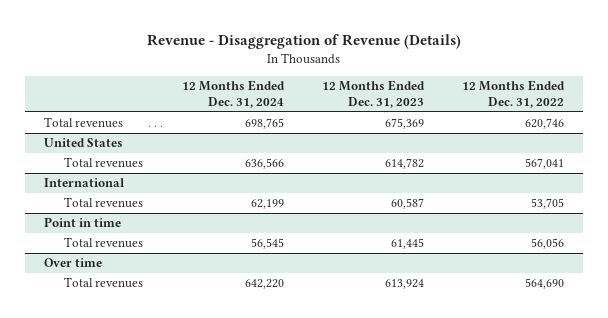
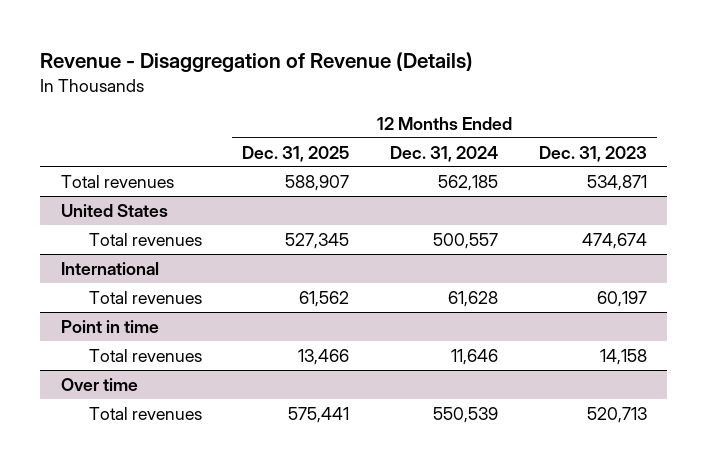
[462,80,566,109] 12 Months Ended Dec. 31, 2022 -> none
none -> [242,145,350,162] Dec. 31, 2025
[244,118,284,130] 698,765 -> [438,174,499,191] 562,185
[384,118,424,130] 675,369 -> [586,174,647,191] 534,871
[244,158,284,170] 636,566 -> [433,232,499,249] 500,557
[384,158,424,170] 614,782 -> [581,232,647,249] 474,674
[250,199,284,210] 62,199 -> [448,290,499,307] 61,628
[390,198,424,210] 60,587 -> [596,290,647,307] 60,197
[250,238,284,250] 56,545 -> [451,348,499,365] 11,646
[390,238,424,250] 61,445 -> [599,348,647,365] 14,158
[244,279,284,290] 642,220 -> [433,406,499,423] 550,539
[384,279,424,290] 613,924 -> [586,406,647,423] 520,713

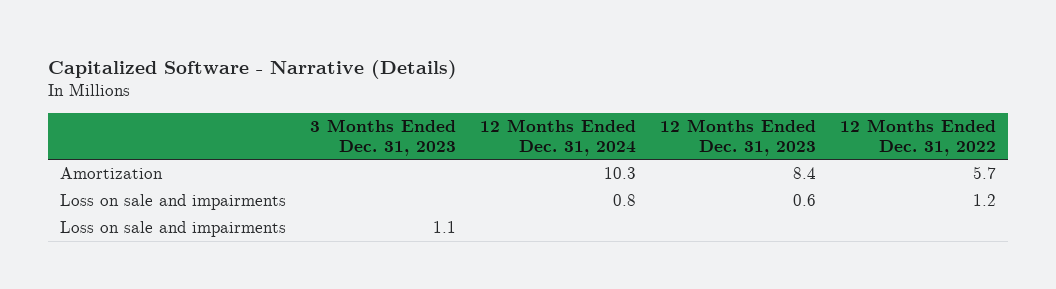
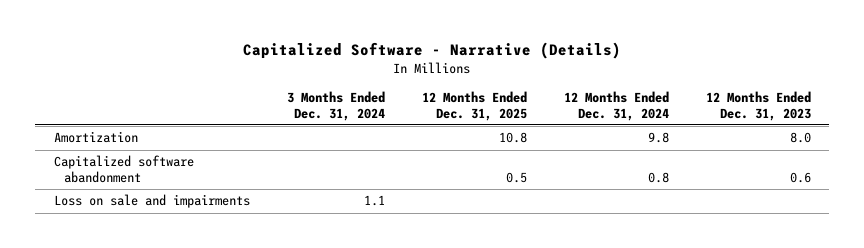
[309,118,456,156] 3 Months Ended Dec. 31, 2023 -> none
[840,118,997,156] 12 Months Ended Dec. 31, 2022 -> none
none -> [286,90,385,121] 3 Months Ended Dec. 31, 2024
none -> [421,90,527,121] 12 Months Ended Dec. 31, 2025
[604,166,637,179] 10.3 -> [647,132,669,144] 9.8
[793,166,817,179] 8.4 -> [789,132,811,144] 8.0
[59,193,286,210] Loss on sale and impairments -> [53,155,194,184] Capitalized software abandonment

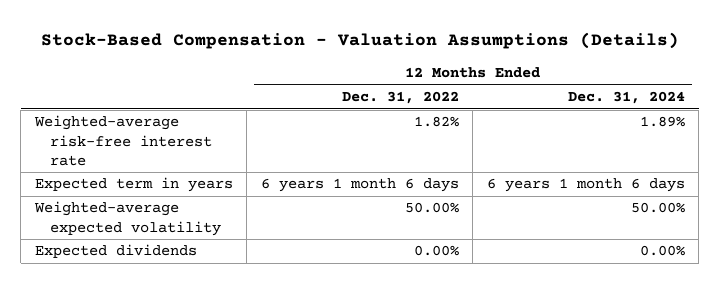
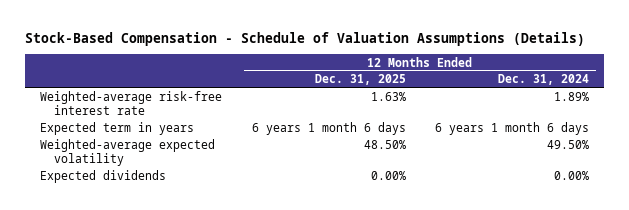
[40,32,679,50] Stock-Based Compensation - Valuation Assumptions (Details) -> [25,31,586,46] Stock-Based Compensation - Schedule of Valuation Assumptions (Details)
[341,91,459,105] Dec. 31, 2022 -> none
none -> [314,74,406,86] Dec. 31, 2025
[630,202,685,214] 50.00% -> [546,140,589,150] 49.50%

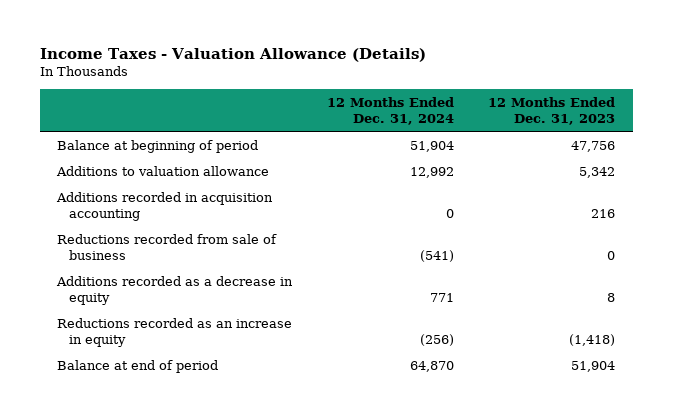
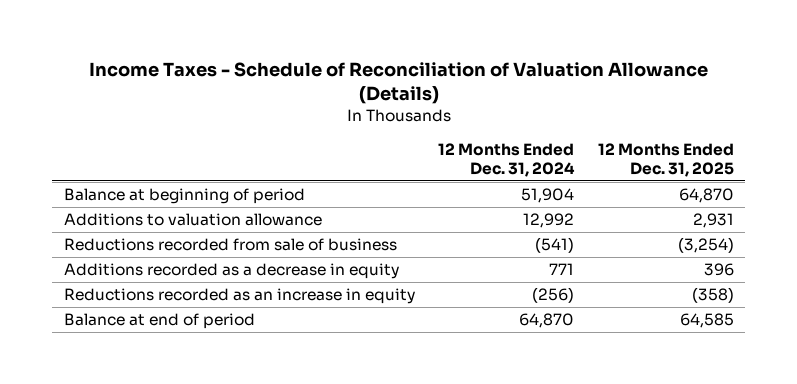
[39,48,426,63] Income Taxes - Valuation Allowance (Details) -> [88,62,708,105] Income Taxes - Schedule of Reconciliation of Valuation Allowance (Details)
[488,96,616,125] 12 Months Ended Dec. 31, 2023 -> none
none -> [597,143,734,177] 12 Months Ended Dec. 31, 2025
[56,191,274,221] Additions recorded in acquisition accounting -> none

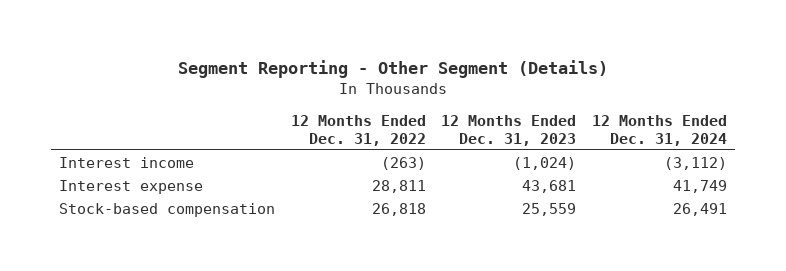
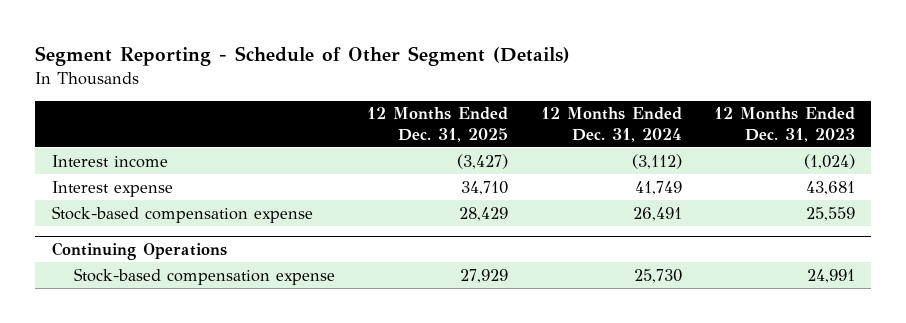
[178,60,609,79] Segment Reporting - Other Segment (Details) -> [35,46,571,67] Segment Reporting - Schedule of Other Segment (Details)
[290,115,426,146] 12 Months Ended Dec. 31, 2022 -> none
none -> [367,107,509,142] 12 Months Ended Dec. 31, 2025
[58,202,275,217] Stock-based compensation -> [51,205,313,223] Stock-based compensation expense
none -> [51,241,227,260] Continuing Operations
none -> [73,267,335,285] Stock-based compensation expense

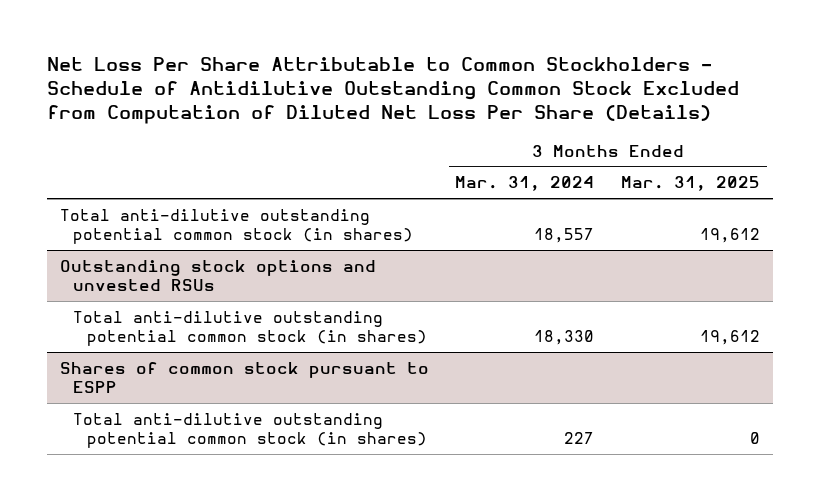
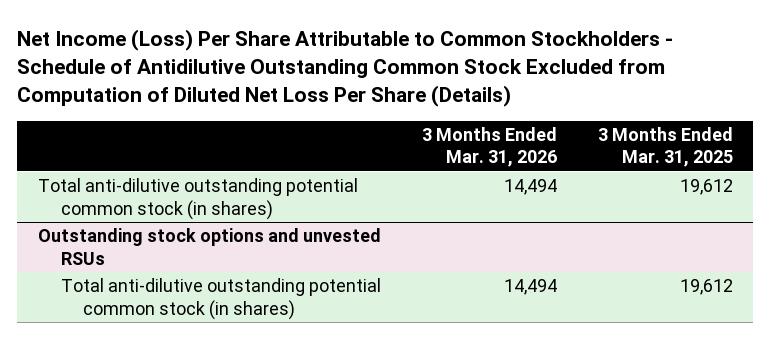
[46,56,739,125] Net Loss Per Share Attributable to Common Stockholders - Schedule of Antidilutive Outstanding Common Stock Excluded from Computation of Diluted Net Loss Per Share (Details) -> [17,28,674,108] Net Income (Loss) Per Share Attributable to Common Stockholders - Schedule of Antidilutive Outstanding Common Stock Excluded from Computation of Diluted Net Loss Per Share (Details)
[455,176,595,192] Mar. 31, 2024 -> none
none -> [421,126,557,168] 3 Months Ended Mar. 31, 2026
[59,361,429,393] Shares of common stock pursuant to ESPP -> none
[73,412,427,448] Total anti-dilutive outstanding potential common stock (in shares) -> none

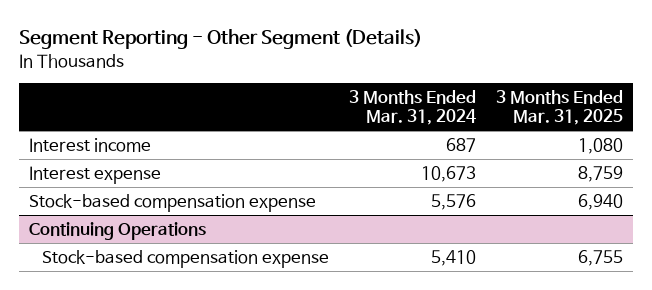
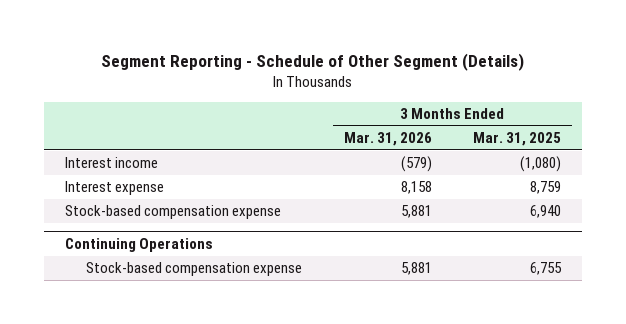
[18,29,422,50] Segment Reporting - Other Segment (Details) -> [101,53,525,72] Segment Reporting - Schedule of Other Segment (Details)
[348,90,476,126] 3 Months Ended Mar. 31, 2024 -> none
none -> [343,132,432,147] Mar. 31, 2026
[578,137,624,154] 1,080 -> [520,156,562,173] (1,080)

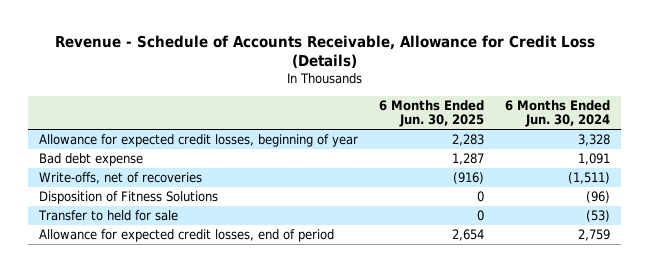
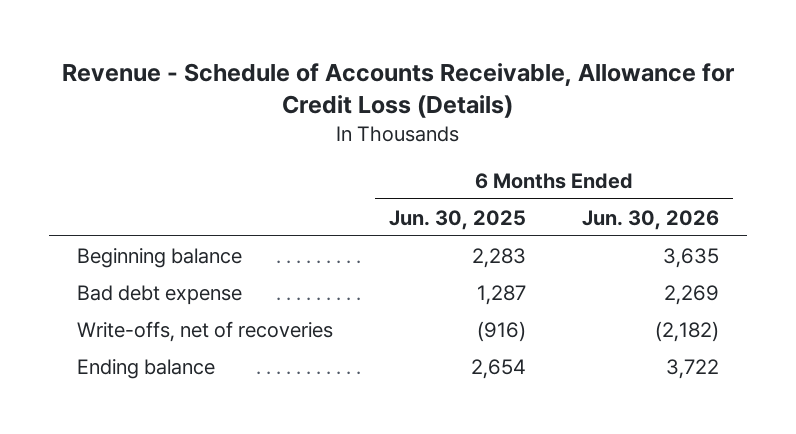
[505,99,611,128] 6 Months Ended Jun. 30, 2024 -> none
none -> [581,209,719,230] Jun. 30, 2026
[38,134,358,148] Allowance for expected credit losses, beginning of year -> [77,247,243,268] Beginning balance
[38,191,218,205] Disposition of Fitness Solutions -> none
[37,210,178,222] Transfer to held for sale -> none
[38,229,334,243] Allowance for expected credit losses, end of period -> [77,358,216,379] Ending balance

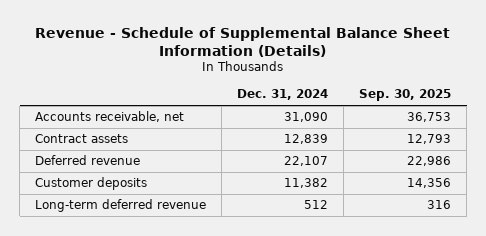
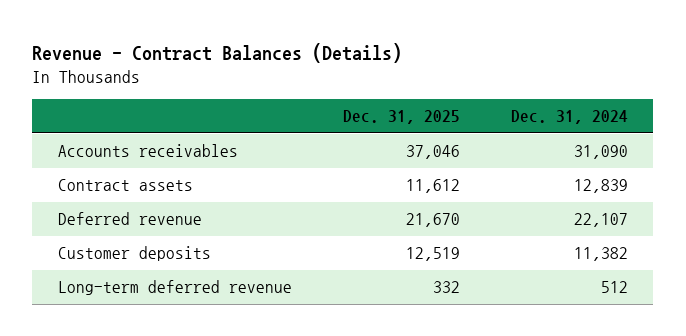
[35,26,451,57] Revenue - Schedule of Supplemental Balance Sheet Information (Details) -> [32,42,403,63] Revenue - Contract Balances (Details)
[359,89,452,102] Sep. 30, 2025 -> none
none -> [342,110,460,125] Dec. 31, 2025
[35,111,185,123] Accounts receivable, net -> [57,144,238,158] Accounts receivables

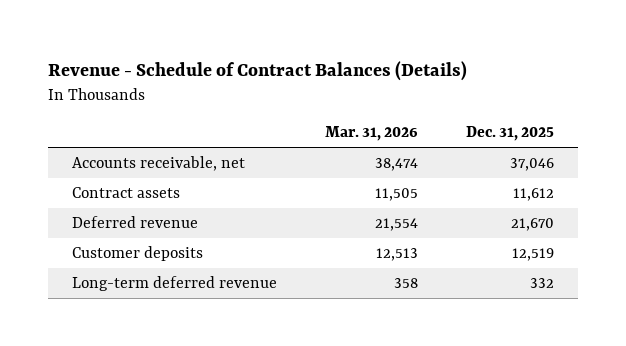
[32,42,403,63] Revenue - Contract Balances (Details) -> [48,60,468,81] Revenue - Schedule of Contract Balances (Details)
[510,110,628,125] Dec. 31, 2024 -> none
none -> [325,126,419,142] Mar. 31, 2026
[57,144,238,158] Accounts receivables -> [72,155,246,171] Accounts receivable, net

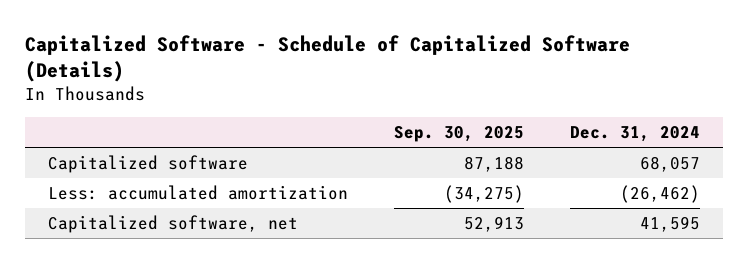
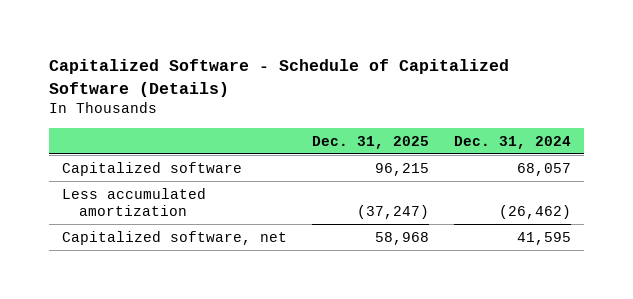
[394,125,525,142] Sep. 30, 2025 -> none
none -> [311,135,429,149] Dec. 31, 2025
[48,185,349,201] Less: accumulated amortization -> [61,187,206,217] Less accumulated amortization

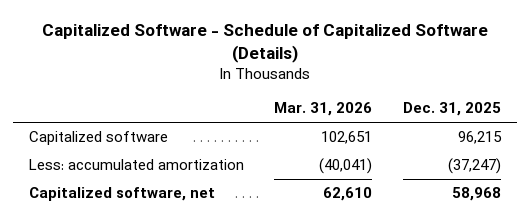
[454,135,572,149] Dec. 31, 2024 -> none
none -> [274,102,373,117] Mar. 31, 2026
[61,187,206,217] Less accumulated amortization -> [28,159,244,171] Less: accumulated amortization

